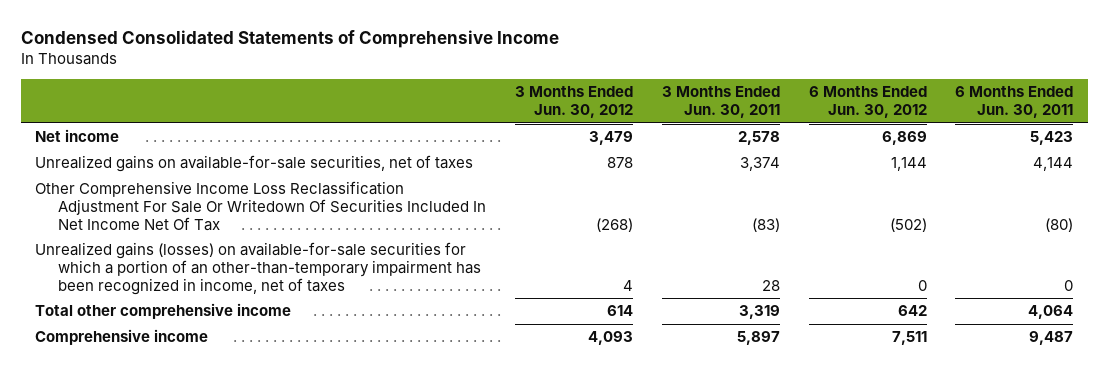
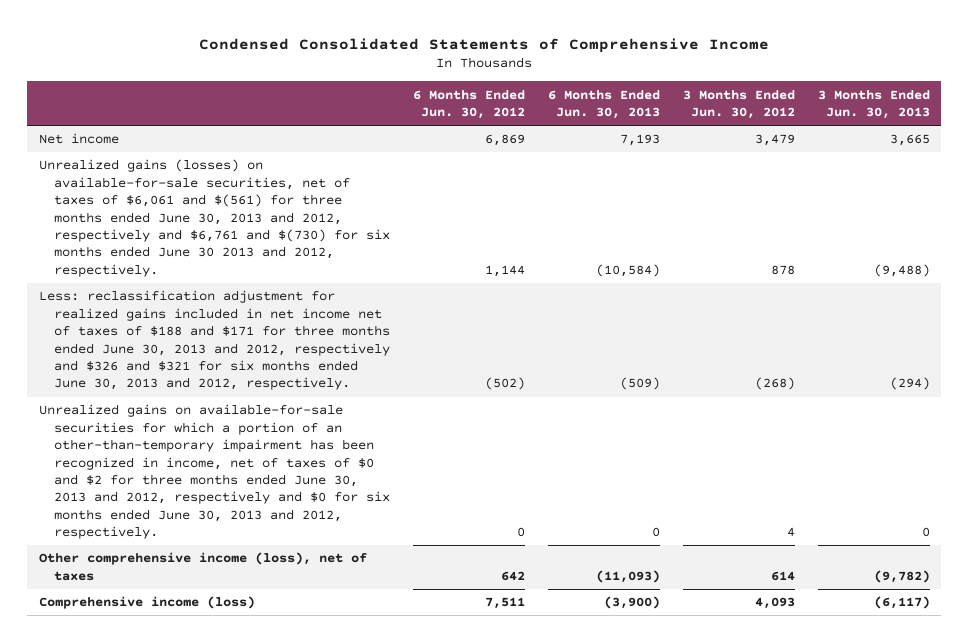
[661,86,780,119] 3 Months Ended Jun. 30, 2011 -> none
[955,86,1074,119] 6 Months Ended Jun. 30, 2011 -> none
none -> [547,89,660,120] 6 Months Ended Jun. 30, 2013
none -> [817,89,930,120] 3 Months Ended Jun. 30, 2013
[35,155,474,173] Unrealized gains on available-for-sale securities, net of taxes -> [38,159,391,277] Unrealized gains (losses) on available-for-sale securities, net of taxes of $6,061 and $(561) for three months ended June 30, 2013 and 2012, respectively and $6,761 and $(730) for six months ended June 30 2013 and 2012, respectively.
[35,181,487,231] Other Comprehensive Income Loss Reclassification Adjustment For Sale Or Writedown Of Securities Included In Net Income Net Of Tax -> [38,290,391,391] Less: reclassification adjustment for realized gains included in net income net of taxes of $188 and $171 for three months ended June 30, 2013 and 2012, respectively and $326 and $321 for six months ended June 30, 2013 and 2012, respectively.
[35,242,482,295] Unrealized gains (losses) on available-for-sale securities for which a portion of an other-than-temporary impairment has been recognized in income, net of taxes -> [38,404,391,540] Unrealized gains on available-for-sale securities for which a portion of an other-than-temporary impairment has been recognized in income, net of taxes of $0 and $2 for three months ended June 30, 2013 and 2012, respectively and $0 for six months ended June 30, 2013 and 2012, respectively.
[35,303,292,320] Total other comprehensive income -> [38,552,367,581] Other comprehensive income (loss), net of taxes
[35,329,209,346] Comprehensive income -> [38,596,255,610] Comprehensive income (loss)

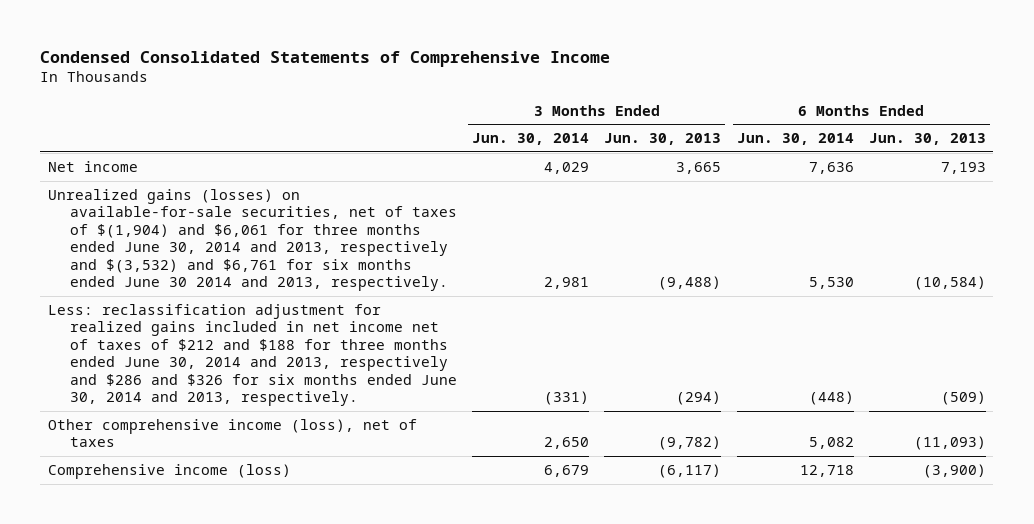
[413,89,526,120] 6 Months Ended Jun. 30, 2012 -> none
[682,89,795,120] 3 Months Ended Jun. 30, 2012 -> none
none -> [472,133,590,146] Jun. 30, 2014
none -> [736,133,854,146] Jun. 30, 2014
[38,404,391,540] Unrealized gains on available-for-sale securities for which a portion of an other-than-temporary impairment has been recognized in income, net of taxes of $0 and $2 for three months ended June 30, 2013 and 2012, respectively and $0 for six months ended June 30, 2013 and 2012, respectively. -> none
[38,159,391,277] Unrealized gains (losses) on available-for-sale securities, net of taxes of $6,061 and $(561) for three months ended June 30, 2013 and 2012, respectively and $6,761 and $(730) for six months ended June 30 2013 and 2012, respectively. -> [48,188,458,291] Unrealized gains (losses) on available-for-sale securities, net of taxes of $(1,904) and $6,061 for three months ended June 30, 2014 and 2013, respectively and $(3,532) and $6,761 for six months ended June 30 2014 and 2013, respectively.
[38,290,391,391] Less: reclassification adjustment for realized gains included in net income net of taxes of $188 and $171 for three months ended June 30, 2013 and 2012, respectively and $326 and $321 for six months ended June 30, 2013 and 2012, respectively. -> [48,303,458,406] Less: reclassification adjustment for realized gains included in net income net of taxes of $212 and $188 for three months ended June 30, 2014 and 2013, respectively and $286 and $326 for six months ended June 30, 2014 and 2013, respectively.

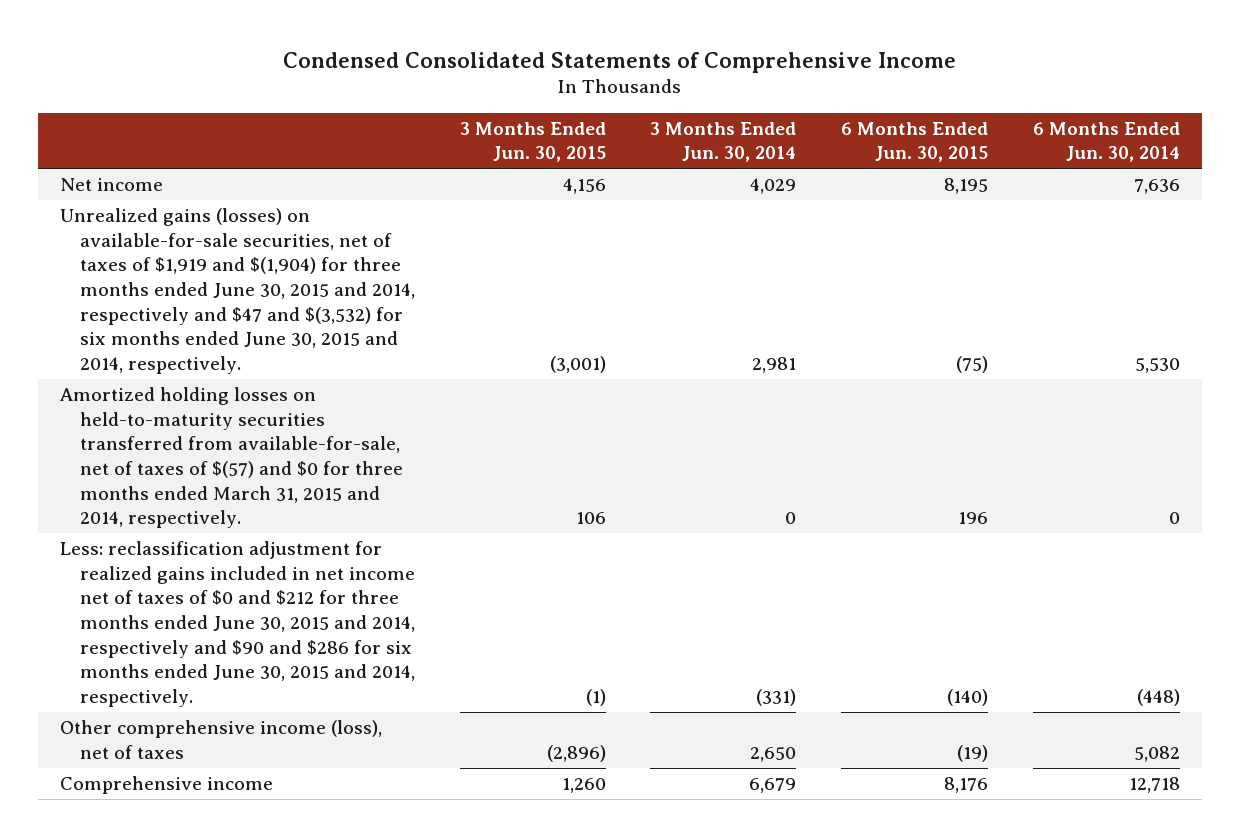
[604,133,722,146] Jun. 30, 2013 -> none
[868,133,986,146] Jun. 30, 2013 -> none
none -> [459,121,606,163] 3 Months Ended Jun. 30, 2015
none -> [841,121,989,163] 6 Months Ended Jun. 30, 2015
[48,188,458,291] Unrealized gains (losses) on available-for-sale securities, net of taxes of $(1,904) and $6,061 for three months ended June 30, 2014 and 2013, respectively and $(3,532) and $6,761 for six months ended June 30 2014 and 2013, respectively. -> [60,208,416,374] Unrealized gains (losses) on available-for-sale securities, net of taxes of $1,919 and $(1,904) for three months ended June 30, 2015 and 2014, respectively and $47 and $(3,532) for six months ended June 30, 2015 and 2014, respectively.
none -> [60,387,404,529] Amortized holding losses on held-to-maturity securities transferred from available-for-sale, net of taxes of $(57) and $0 for three months ended March 31, 2015 and 2014, respectively.
[48,303,458,406] Less: reclassification adjustment for realized gains included in net income net of taxes of $212 and $188 for three months ended June 30, 2014 and 2013, respectively and $286 and $326 for six months ended June 30, 2014 and 2013, respectively. -> [60,541,416,707] Less: reclassification adjustment for realized gains included in net income net of taxes of $0 and $212 for three months ended June 30, 2015 and 2014, respectively and $90 and $286 for six months ended June 30, 2015 and 2014, respectively.
[48,463,292,479] Comprehensive income (loss) -> [60,776,274,795] Comprehensive income

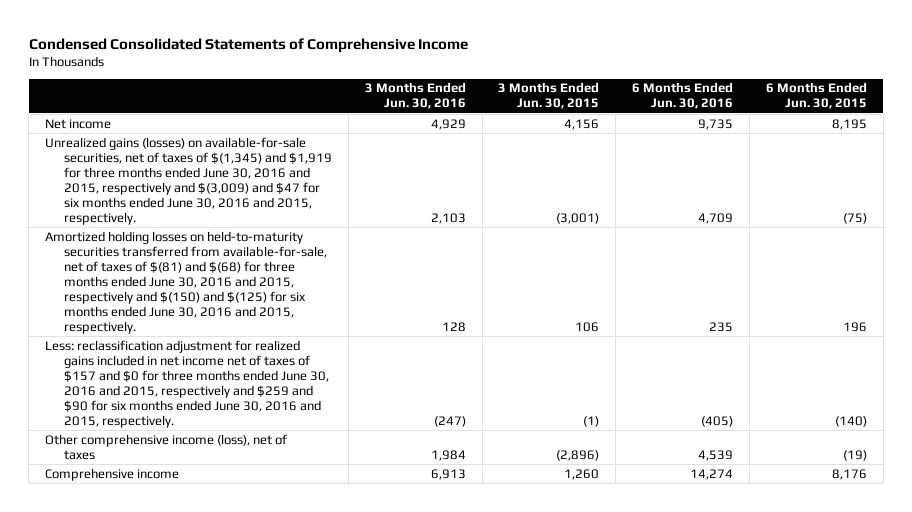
[650,121,797,163] 3 Months Ended Jun. 30, 2014 -> none
[1032,121,1180,163] 6 Months Ended Jun. 30, 2014 -> none
none -> [364,82,466,110] 3 Months Ended Jun. 30, 2016
none -> [632,82,734,110] 6 Months Ended Jun. 30, 2016
[60,208,416,374] Unrealized gains (losses) on available-for-sale securities, net of taxes of $1,919 and $(1,904) for three months ended June 30, 2015 and 2014, respectively and $47 and $(3,532) for six months ended June 30, 2015 and 2014, respectively. -> [44,136,332,225] Unrealized gains (losses) on available-for-sale securities, net of taxes of $(1,345) and $1,919 for three months ended June 30, 2016 and 2015, respectively and $(3,009) and $47 for six months ended June 30, 2016 and 2015, respectively.
[60,387,404,529] Amortized holding losses on held-to-maturity securities transferred from available-for-sale, net of taxes of $(57) and $0 for three months ended March 31, 2015 and 2014, respectively. -> [44,230,327,334] Amortized holding losses on held-to-maturity securities transferred from available-for-sale, net of taxes of $(81) and $(68) for three months ended June 30, 2016 and 2015, respectively and $(150) and $(125) for six months ended June 30, 2016 and 2015, respectively.
[60,541,416,707] Less: reclassification adjustment for realized gains included in net income net of taxes of $0 and $212 for three months ended June 30, 2015 and 2014, respectively and $90 and $286 for six months ended June 30, 2015 and 2014, respectively. -> [44,339,329,428] Less: reclassification adjustment for realized gains included in net income net of taxes of $157 and $0 for three months ended June 30, 2016 and 2015, respectively and $259 and $90 for six months ended June 30, 2016 and 2015, respectively.

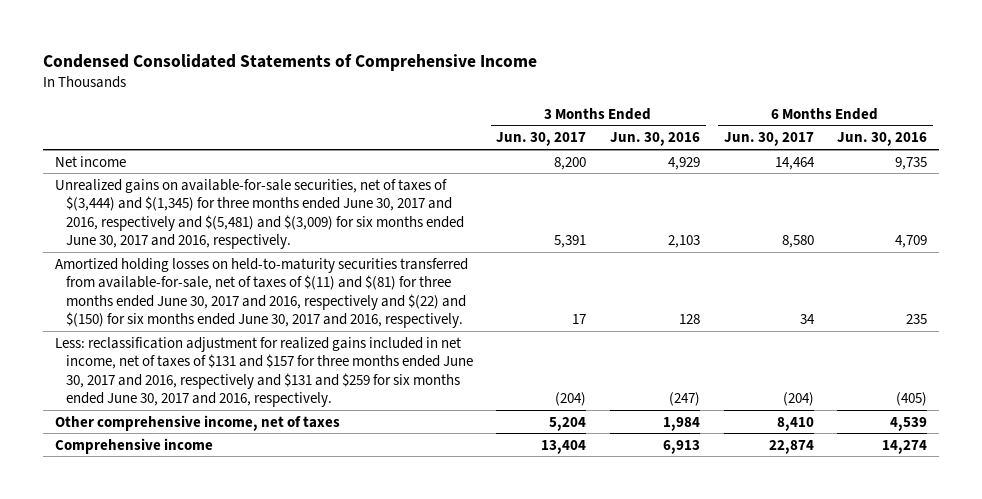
[498,82,600,110] 3 Months Ended Jun. 30, 2015 -> none
[766,82,868,110] 6 Months Ended Jun. 30, 2015 -> none
none -> [496,132,587,147] Jun. 30, 2017
none -> [723,132,814,147] Jun. 30, 2017
[44,136,332,225] Unrealized gains (losses) on available-for-sale securities, net of taxes of $(1,345) and $1,919 for three months ended June 30, 2016 and 2015, respectively and $(3,009) and $47 for six months ended June 30, 2016 and 2015, respectively. -> [55,178,464,249] Unrealized gains on available-for-sale securities, net of taxes of $(3,444) and $(1,345) for three months ended June 30, 2017 and 2016, respectively and $(5,481) and $(3,009) for six months ended June 30, 2017 and 2016, respectively.
[44,230,327,334] Amortized holding losses on held-to-maturity securities transferred from available-for-sale, net of taxes of $(81) and $(68) for three months ended June 30, 2016 and 2015, respectively and $(150) and $(125) for six months ended June 30, 2016 and 2015, respectively. -> [55,257,469,328] Amortized holding losses on held-to-maturity securities transferred from available-for-sale, net of taxes of $(11) and $(81) for three months ended June 30, 2017 and 2016, respectively and $(22) and $(150) for six months ended June 30, 2017 and 2016, respectively.
[44,339,329,428] Less: reclassification adjustment for realized gains included in net income net of taxes of $157 and $0 for three months ended June 30, 2016 and 2015, respectively and $259 and $90 for six months ended June 30, 2016 and 2015, respectively. -> [55,336,473,407] Less: reclassification adjustment for realized gains included in net income, net of taxes of $131 and $157 for three months ended June 30, 2017 and 2016, respectively and $131 and $259 for six months ended June 30, 2017 and 2016, respectively.
[44,433,287,460] Other comprehensive income (loss), net of taxes -> [55,414,341,431] Other comprehensive income, net of taxes

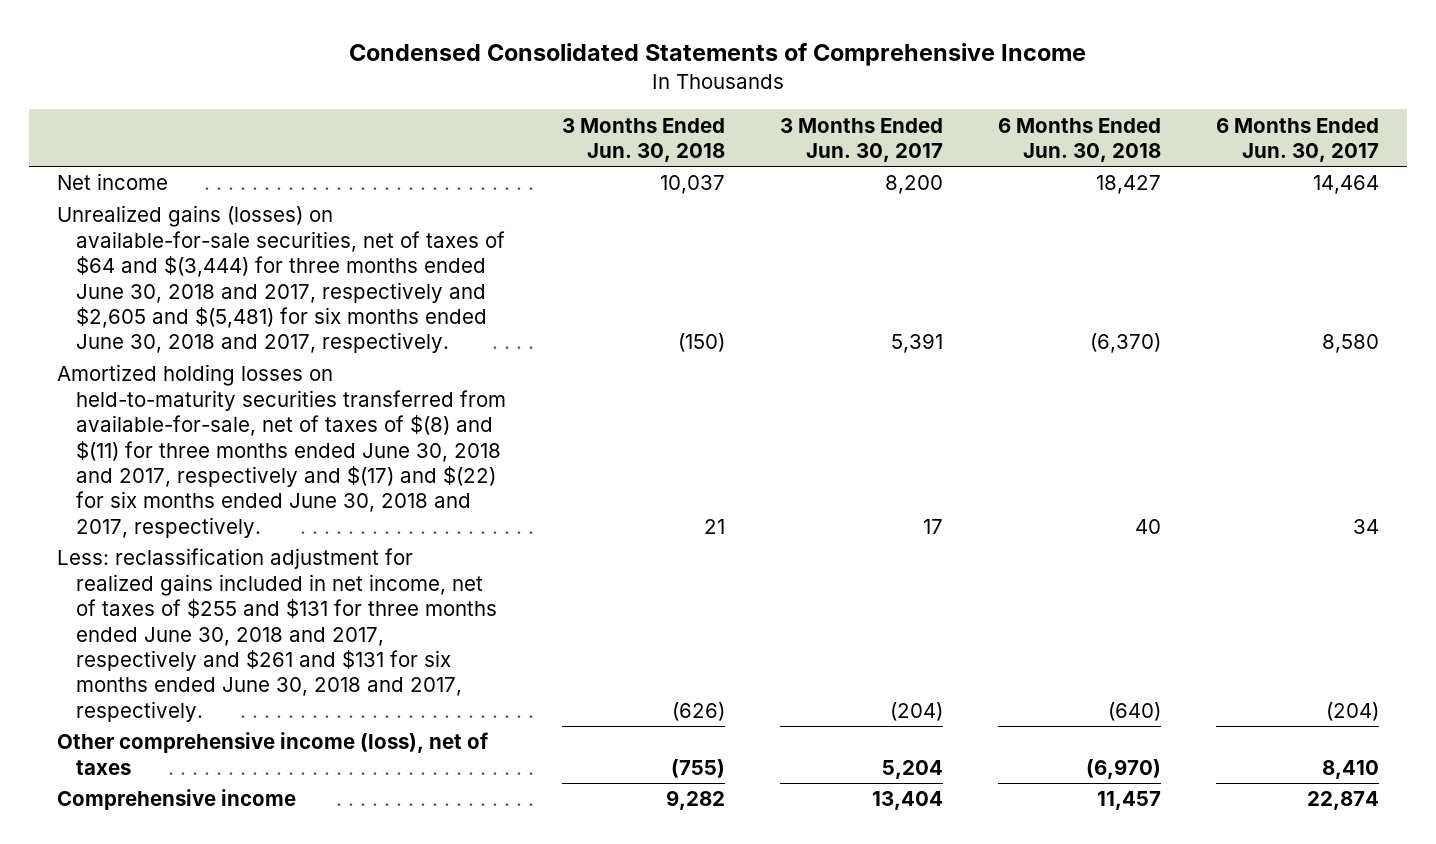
[609,132,700,147] Jun. 30, 2016 -> none
[837,132,928,147] Jun. 30, 2016 -> none
none -> [561,117,725,162] 3 Months Ended Jun. 30, 2018
none -> [998,117,1162,162] 6 Months Ended Jun. 30, 2018
[55,178,464,249] Unrealized gains on available-for-sale securities, net of taxes of $(3,444) and $(1,345) for three months ended June 30, 2017 and 2016, respectively and $(5,481) and $(3,009) for six months ended June 30, 2017 and 2016, respectively. -> [56,205,506,354] Unrealized gains (losses) on available-for-sale securities, net of taxes of $64 and $(3,444) for three months ended June 30, 2018 and 2017, respectively and $2,605 and $(5,481) for six months ended June 30, 2018 and 2017, respectively.
[55,257,469,328] Amortized holding losses on held-to-maturity securities transferred from available-for-sale, net of taxes of $(11) and $(81) for three months ended June 30, 2017 and 2016, respectively and $(22) and $(150) for six months ended June 30, 2017 and 2016, respectively. -> [56,364,507,538] Amortized holding losses on held-to-maturity securities transferred from available-for-sale, net of taxes of $(8) and $(11) for three months ended June 30, 2018 and 2017, respectively and $(17) and $(22) for six months ended June 30, 2018 and 2017, respectively.
[55,336,473,407] Less: reclassification adjustment for realized gains included in net income, net of taxes of $131 and $157 for three months ended June 30, 2017 and 2016, respectively and $131 and $259 for six months ended June 30, 2017 and 2016, respectively. -> [56,548,498,722] Less: reclassification adjustment for realized gains included in net income, net of taxes of $255 and $131 for three months ended June 30, 2018 and 2017, respectively and $261 and $131 for six months ended June 30, 2018 and 2017, respectively.
[55,414,341,431] Other comprehensive income, net of taxes -> [56,732,488,775] Other comprehensive income (loss), net of taxes

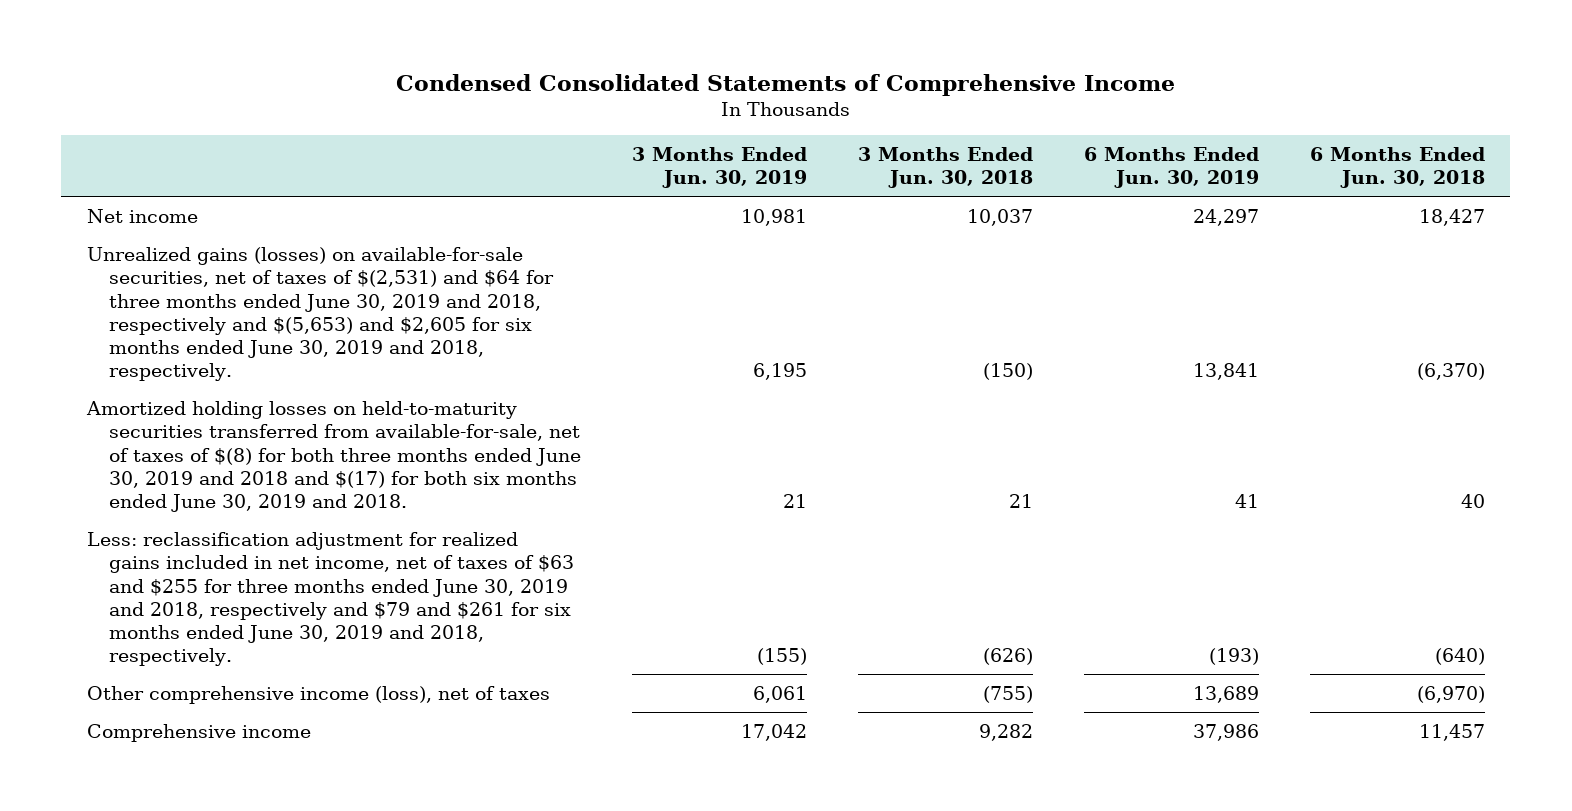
[779,117,943,162] 3 Months Ended Jun. 30, 2017 -> none
[1216,117,1380,162] 6 Months Ended Jun. 30, 2017 -> none
none -> [631,147,807,189] 3 Months Ended Jun. 30, 2019
none -> [1083,147,1259,189] 6 Months Ended Jun. 30, 2019
[56,205,506,354] Unrealized gains (losses) on available-for-sale securities, net of taxes of $64 and $(3,444) for three months ended June 30, 2018 and 2017, respectively and $2,605 and $(5,481) for six months ended June 30, 2018 and 2017, respectively. -> [86,246,554,382] Unrealized gains (losses) on available-for-sale securities, net of taxes of $(2,531) and $64 for three months ended June 30, 2019 and 2018, respectively and $(5,653) and $2,605 for six months ended June 30, 2019 and 2018, respectively.
[56,364,507,538] Amortized holding losses on held-to-maturity securities transferred from available-for-sale, net of taxes of $(8) and $(11) for three months ended June 30, 2018 and 2017, respectively and $(17) and $(22) for six months ended June 30, 2018 and 2017, respectively. -> [85,400,581,513] Amortized holding losses on held-to-maturity securities transferred from available-for-sale, net of taxes of $(8) for both three months ended June 30, 2019 and 2018 and $(17) for both six months ended June 30, 2019 and 2018.
[56,548,498,722] Less: reclassification adjustment for realized gains included in net income, net of taxes of $255 and $131 for three months ended June 30, 2018 and 2017, respectively and $261 and $131 for six months ended June 30, 2018 and 2017, respectively. -> [86,531,574,667] Less: reclassification adjustment for realized gains included in net income, net of taxes of $63 and $255 for three months ended June 30, 2019 and 2018, respectively and $79 and $261 for six months ended June 30, 2019 and 2018, respectively.

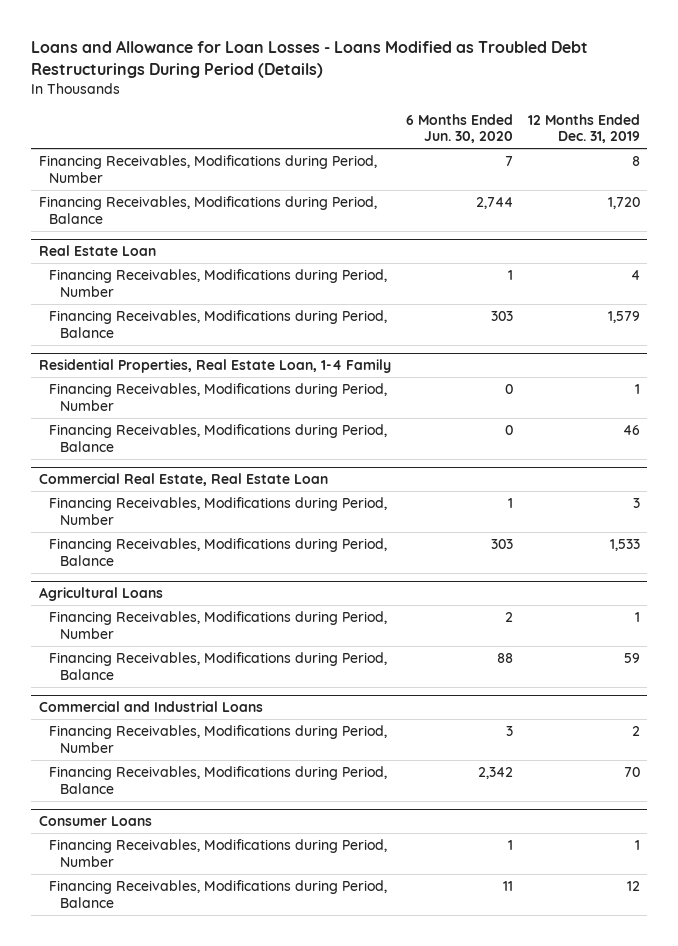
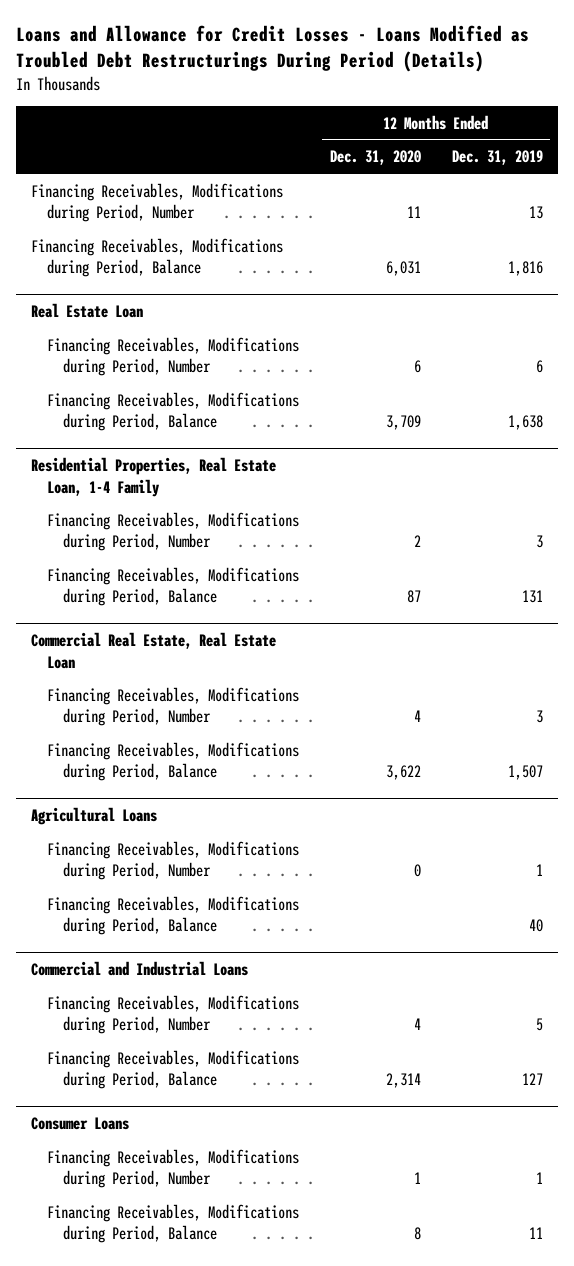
[31,39,589,78] Loans and Allowance for Loan Losses - Loans Modified as Troubled Debt Restructurings During Period (Details) -> [15,25,529,73] Loans and Allowance for Credit Losses - Loans Modified as Troubled Debt Restructurings During Period (Details)
[405,113,513,144] 6 Months Ended Jun. 30, 2020 -> none
none -> [329,150,421,166] Dec. 31, 2020
[631,155,640,166] 8 -> [528,205,543,219] 13
[607,196,640,209] 1,720 -> [507,260,543,276] 1,816
[630,269,640,280] 4 -> [535,359,543,373] 6
[607,310,640,323] 1,579 -> [507,414,543,430] 1,638
[634,383,640,394] 1 -> [535,534,543,548] 3
[622,424,640,435] 46 -> [521,589,543,603] 131
[609,538,640,551] 1,533 -> [507,764,543,780] 1,507
[623,652,640,663] 59 -> [528,918,543,932] 40
[631,725,640,736] 2 -> [535,1017,543,1031] 5
[623,766,640,777] 70 -> [521,1072,543,1085] 127
[626,880,640,891] 12 -> [528,1226,543,1239] 11

